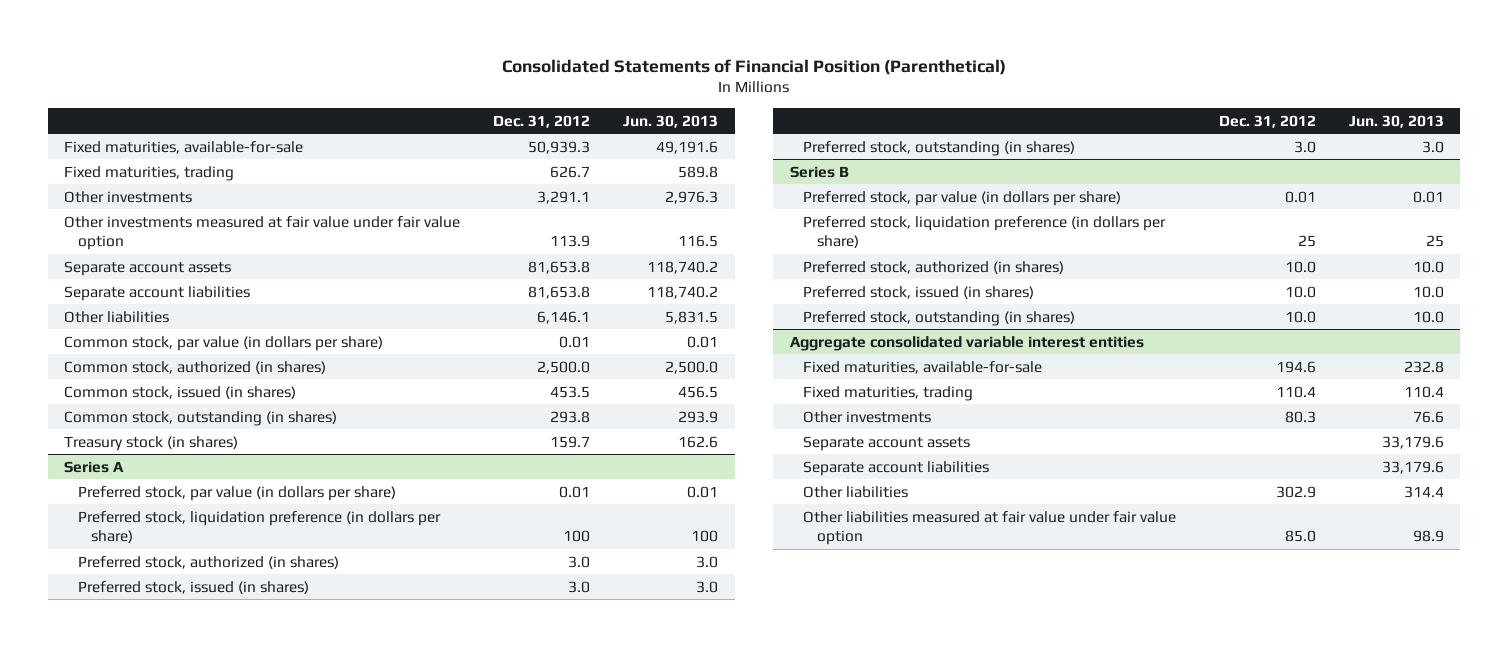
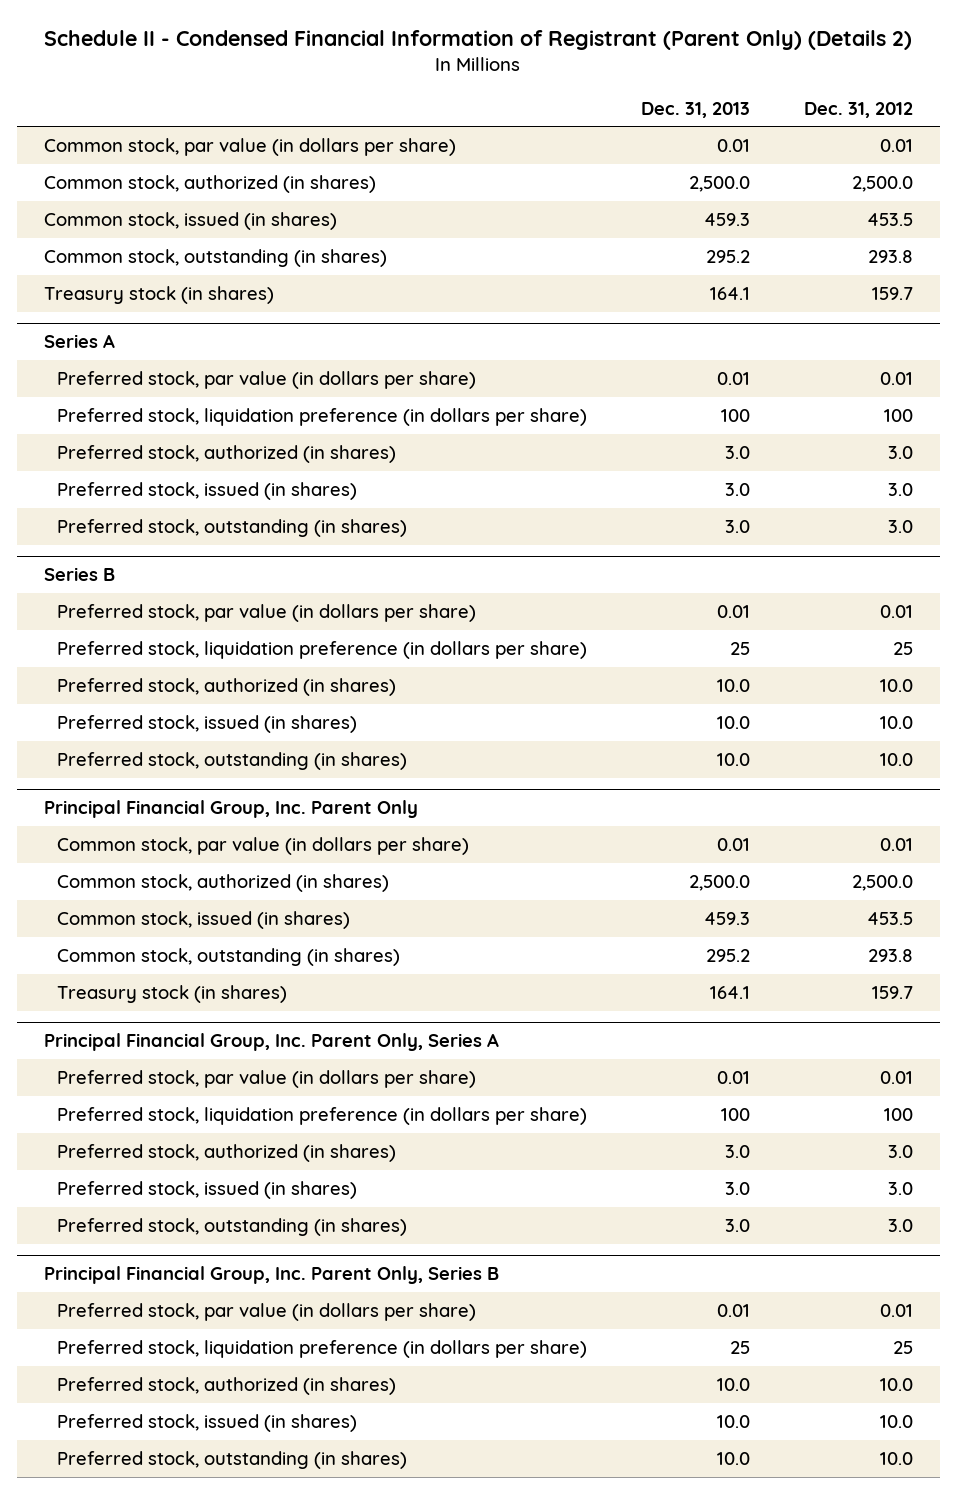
[502,58,1007,75] Consolidated Statements of Financial Position (Parenthetical) -> [44,29,913,50] Schedule II - Condensed Financial Information of Registrant (Parent Only) (Details 2)
[623,114,719,128] Jun. 30, 2013 -> none
none -> [641,101,751,118] Dec. 31, 2013
[64,140,304,154] Fixed maturities, available-for-sale -> none
[64,165,235,181] Fixed maturities, trading -> none
[64,190,193,203] Other investments -> none
[64,215,461,250] Other investments measured at fair value under fair value option -> none
[64,260,232,276] Separate account assets -> none
[64,285,251,301] Separate account liabilities -> none
[64,310,170,323] Other liabilities -> none
[789,335,1144,351] Aggregate consolidated variable interest entities -> none
[803,360,1043,374] Fixed maturities, available-for-sale -> none
[803,385,974,401] Fixed maturities, trading -> none
[803,410,932,423] Other investments -> none
[803,435,971,451] Separate account assets -> none
[803,460,990,476] Separate account liabilities -> none
[803,485,909,498] Other liabilities -> none
[803,510,1177,545] Other liabilities measured at fair value under fair value option -> none
none -> [43,800,418,819] Principal Financial Group, Inc. Parent Only
none -> [57,836,470,855] Common stock, par value (in dollars per share)
none -> [57,873,390,892] Common stock, authorized (in shares)
none -> [57,910,351,929] Common stock, issued (in shares)
none -> [57,947,401,966] Common stock, outstanding (in shares)
none -> [57,984,288,1003] Treasury stock (in shares)
none -> [43,1033,499,1052] Principal Financial Group, Inc. Parent Only, Series A
none -> [57,1069,477,1088] Preferred stock, par value (in dollars per share)
none -> [57,1106,588,1125] Preferred stock, liquidation preference (in dollars per share)
none -> [57,1143,397,1162] Preferred stock, authorized (in shares)
none -> [57,1180,358,1199] Preferred stock, issued (in shares)
none -> [57,1217,408,1236] Preferred stock, outstanding (in shares)
none -> [43,1266,499,1285] Principal Financial Group, Inc. Parent Only, Series B
none -> [57,1302,477,1321] Preferred stock, par value (in dollars per share)
none -> [57,1339,588,1358] Preferred stock, liquidation preference (in dollars per share)
none -> [57,1376,397,1395] Preferred stock, authorized (in shares)
none -> [57,1413,358,1432] Preferred stock, issued (in shares)
none -> [57,1450,408,1469] Preferred stock, outstanding (in shares)

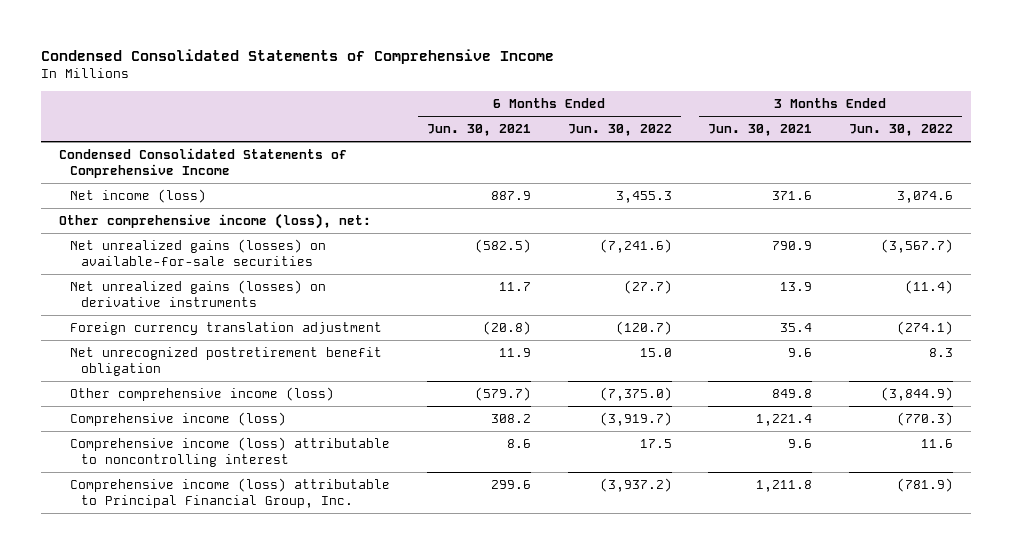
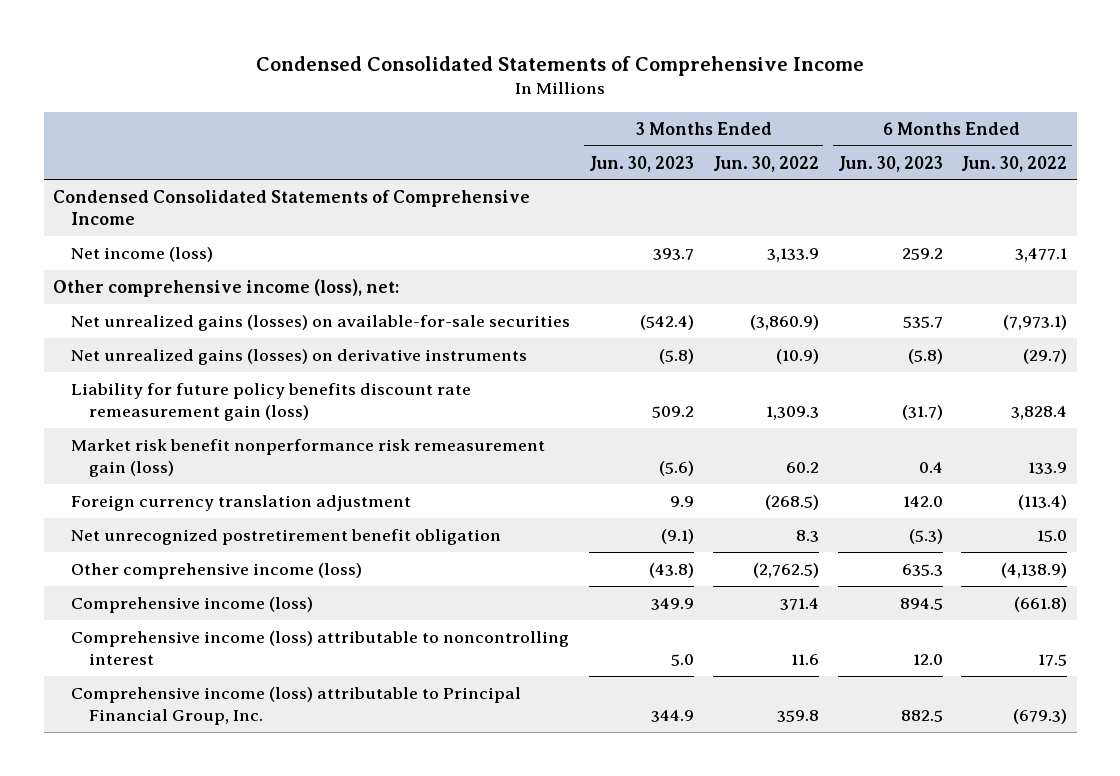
[426,124,531,137] Jun. 30, 2021 -> none
[708,124,813,137] Jun. 30, 2021 -> none
none -> [588,155,694,172] Jun. 30, 2023
none -> [837,155,943,172] Jun. 30, 2023
[615,191,672,204] 3,455.3 -> [1015,247,1068,262] 3,477.1
[896,191,953,204] 3,074.6 -> [766,247,819,262] 3,133.9
[599,239,672,254] (7,241.6) -> [1003,314,1068,330] (7,973.1)
[880,239,953,254] (3,567.7) -> [749,314,819,330] (3,860.9)
[623,280,672,295] (27.7) -> [1023,348,1068,364] (29.7)
[904,280,953,295] (11.4) -> [775,348,819,364] (10.9)
none -> [71,382,472,422] Liability for future policy benefits discount rate remeasurement gain (loss)
none -> [71,438,546,478] Market risk benefit nonperformance risk remeasurement gain (loss)
[615,321,672,336] (120.7) -> [1018,494,1068,510] (113.4)
[896,321,953,336] (274.1) -> [764,494,819,510] (268.5)
[599,387,672,402] (7,375.0) -> [1001,562,1068,578] (4,138.9)
[880,387,953,402] (3,844.9) -> [752,562,819,578] (2,762.5)
[599,412,672,427] (3,919.7) -> [1014,596,1068,612] (661.8)
[896,412,953,427] (770.3) -> [779,597,819,610] 371.4
[599,478,672,493] (3,937.2) -> [1013,709,1068,725] (679.3)
[896,478,953,493] (781.9) -> [776,710,819,723] 359.8

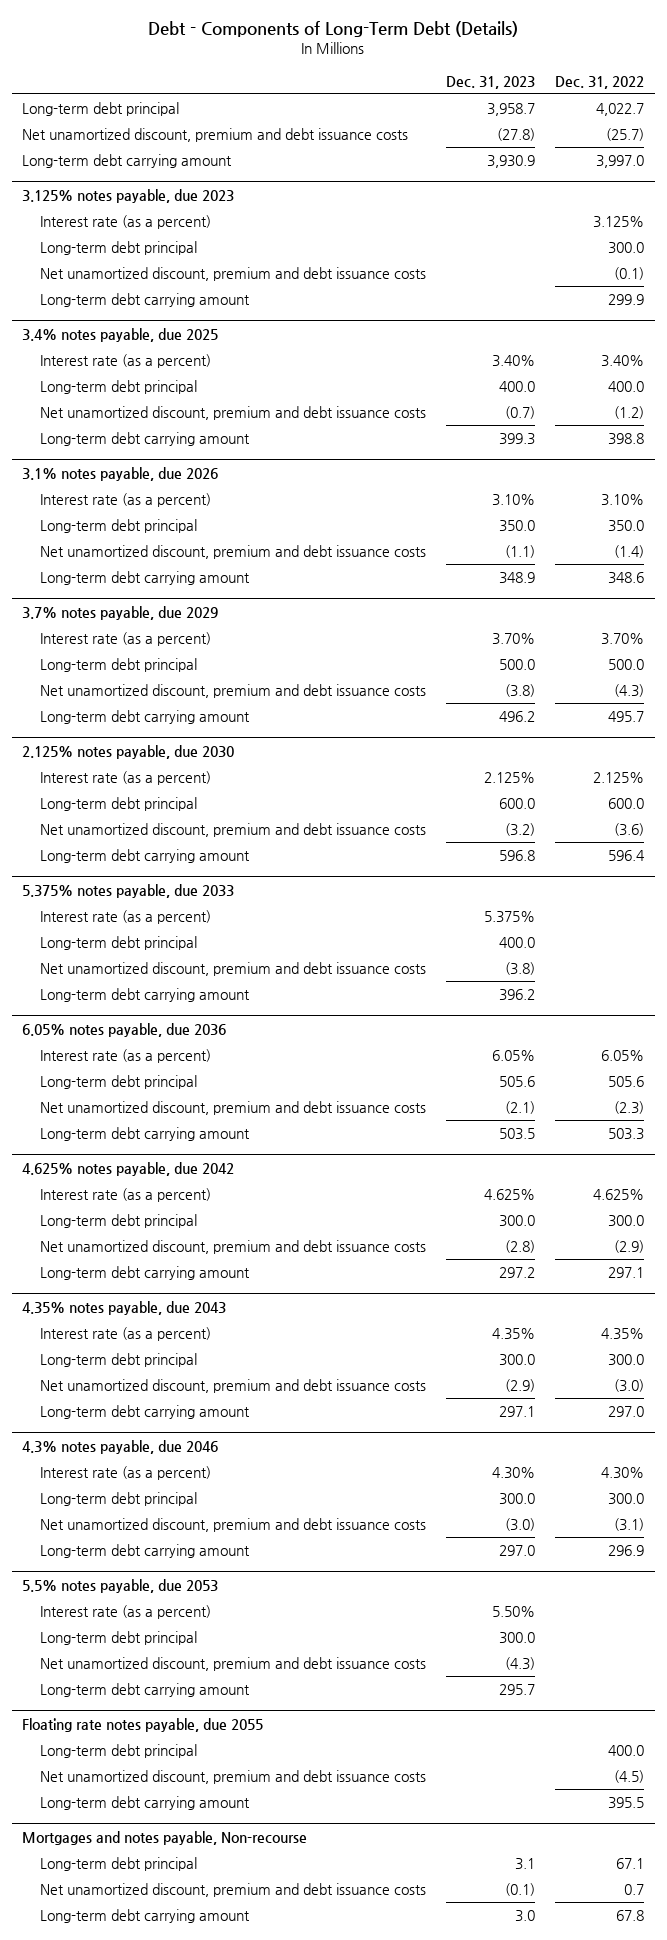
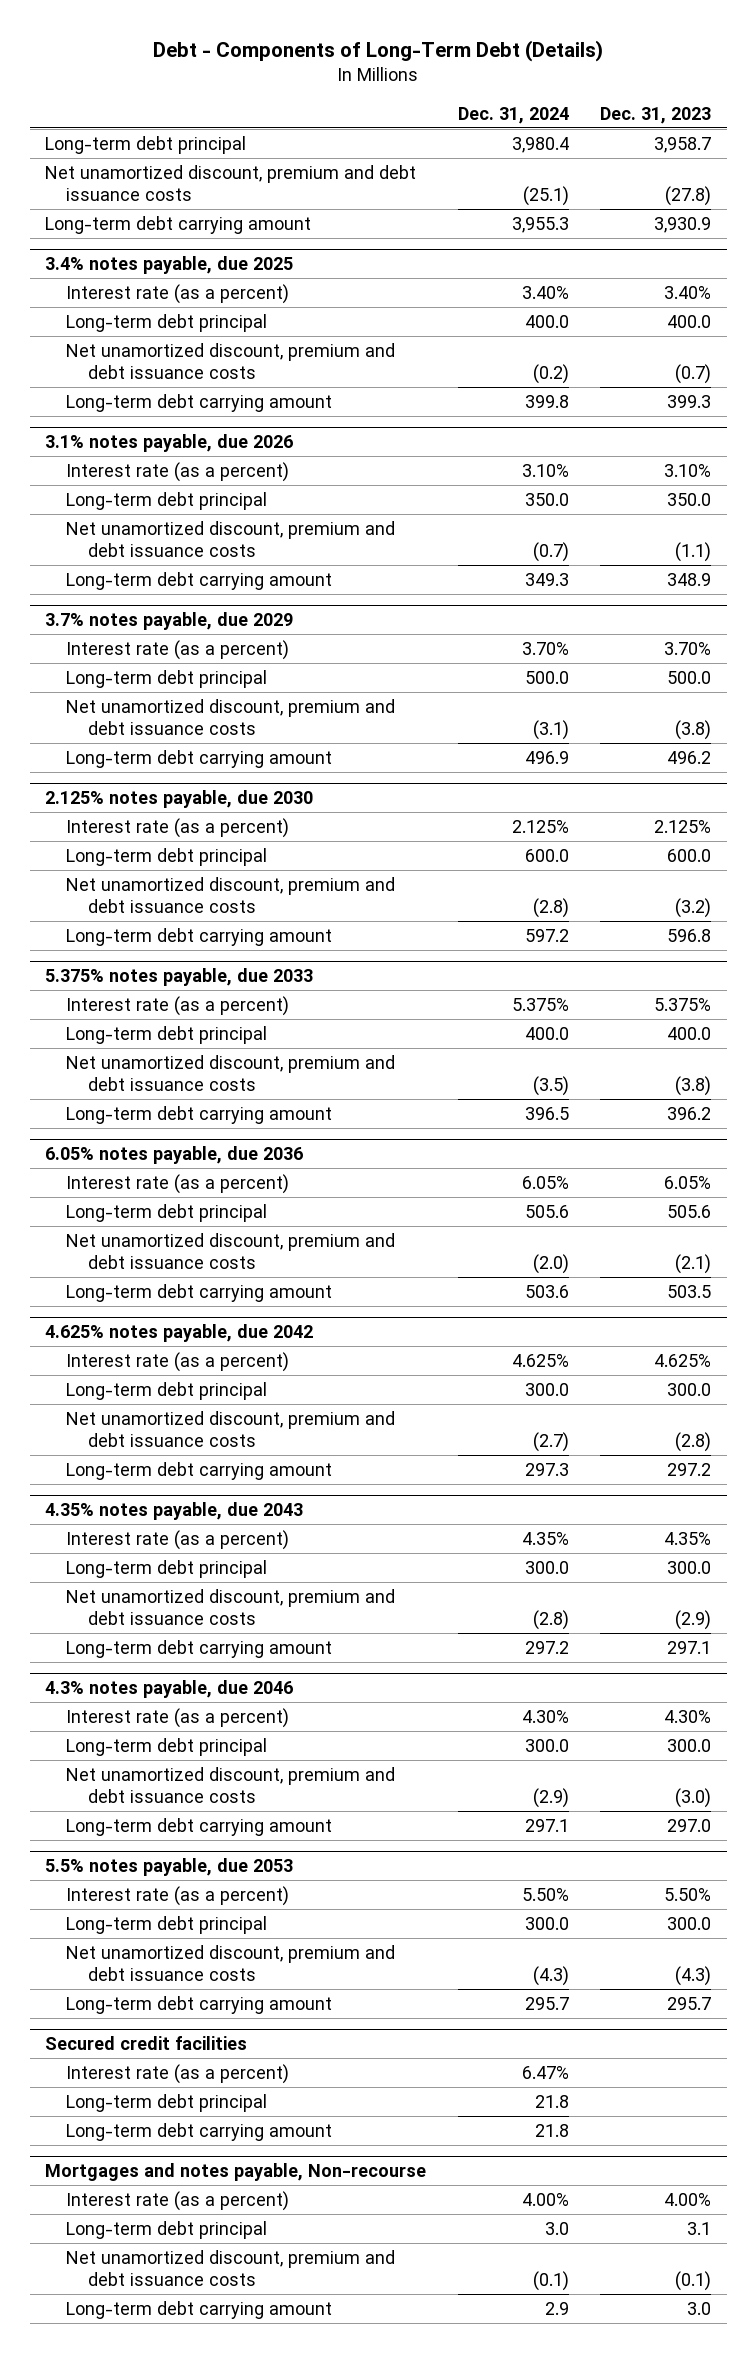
[555,75,645,89] Dec. 31, 2022 -> none
none -> [457,106,569,124] Dec. 31, 2024
[22,188,235,203] 3.125% notes payable, due 2023 -> none
[39,215,211,230] Interest rate (as a percent) -> none
[39,241,197,256] Long-term debt principal -> none
[39,267,426,282] Net unamortized discount, premium and debt issuance costs -> none
[39,293,250,308] Long-term debt carrying amount -> none
[22,1717,264,1732] Floating rate notes payable, due 2055 -> none
none -> [45,2035,248,2050] Secured credit facilities
none -> [66,2063,290,2084] Interest rate (as a percent)
[39,1770,426,1785] Net unamortized discount, premium and debt issuance costs -> none
none -> [66,2190,290,2211] Interest rate (as a percent)

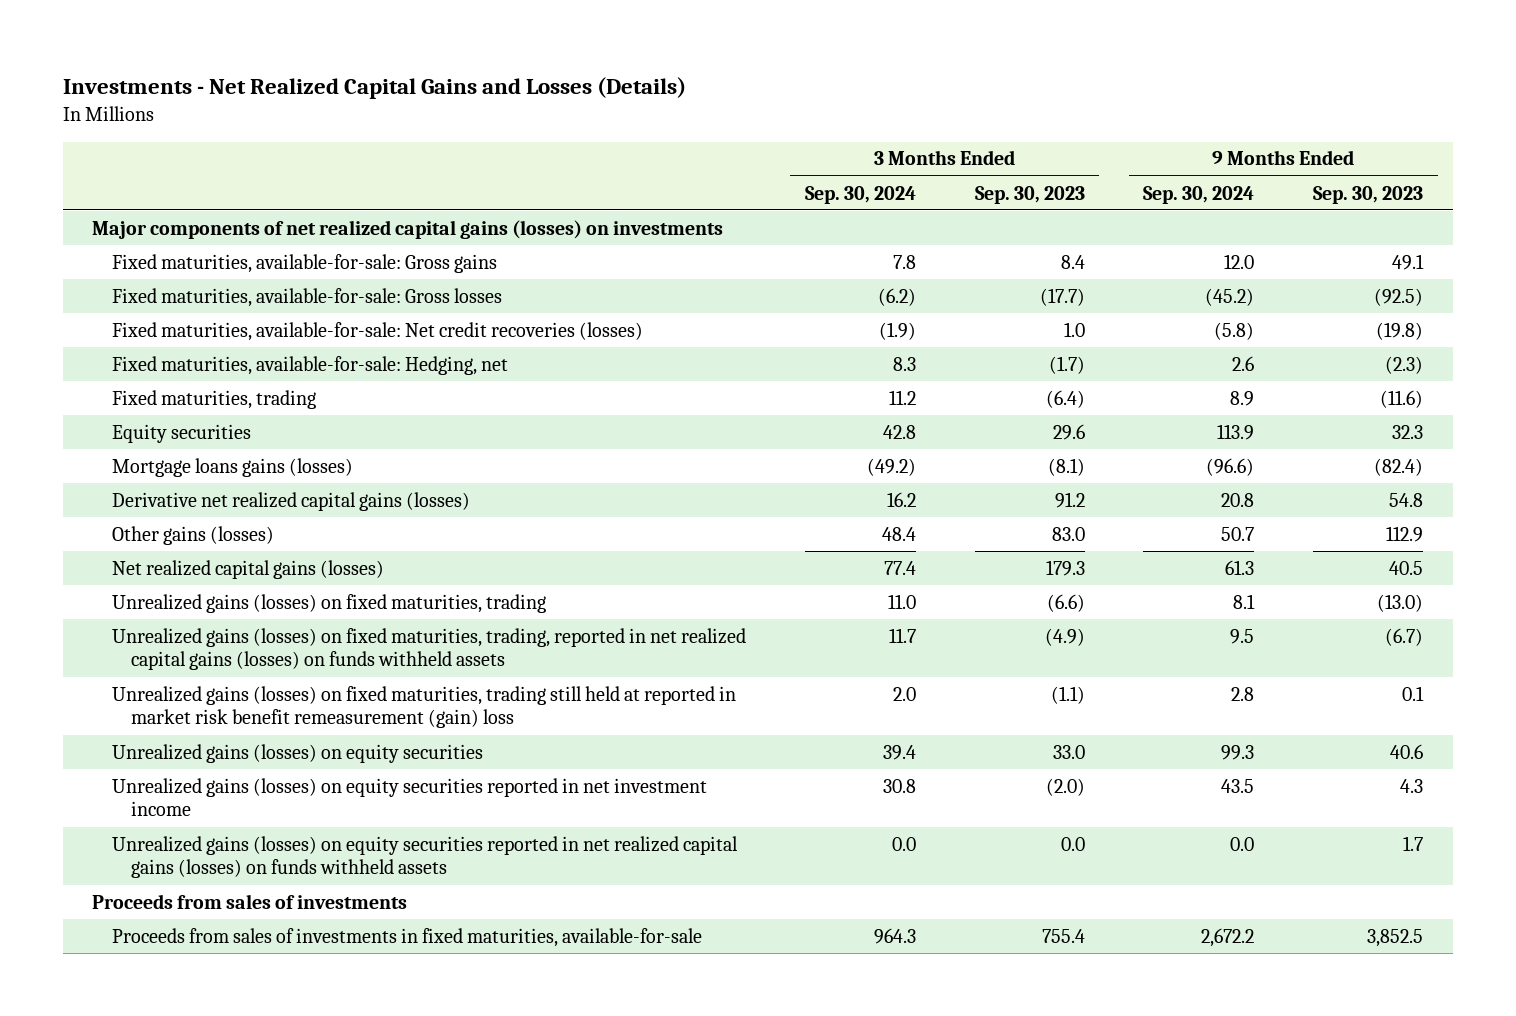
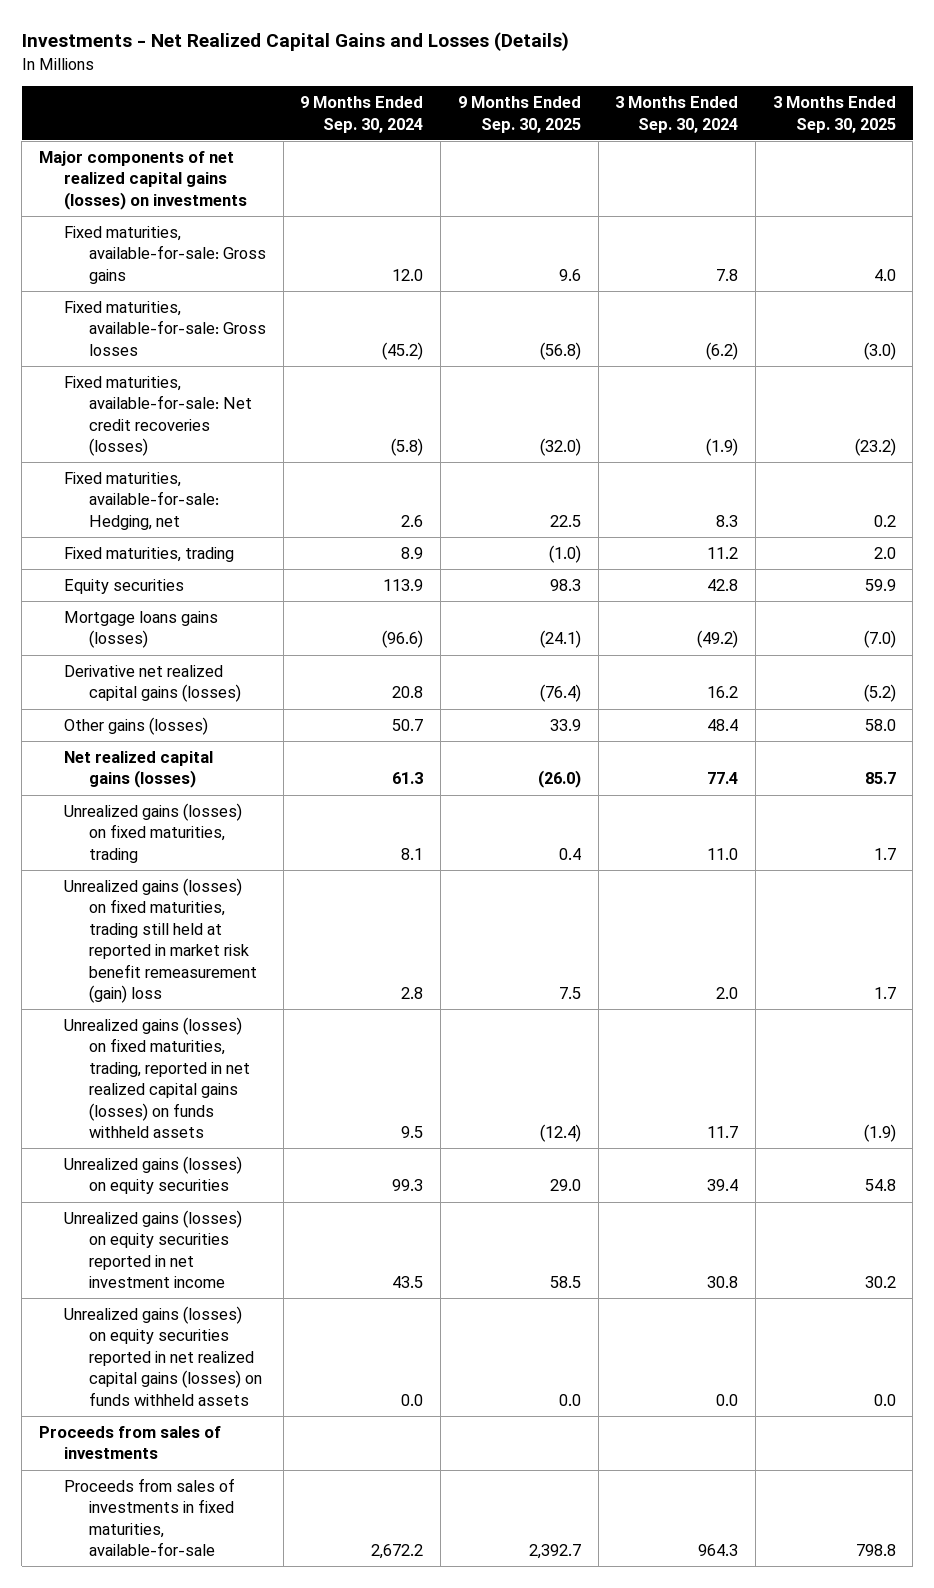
[974,185,1085,204] Sep. 30, 2023 -> none
[1313,185,1424,204] Sep. 30, 2023 -> none
none -> [457,96,581,133] 9 Months Ended Sep. 30, 2025
none -> [772,96,896,133] 3 Months Ended Sep. 30, 2025
[111,627,746,671] Unrealized gains (losses) on fixed maturities, trading, reported in net realized capital gains (losses) on funds withheld assets -> [63,1017,251,1138] Unrealized gains (losses) on fixed maturities, trading, reported in net realized capital gains (losses) on funds withheld assets

